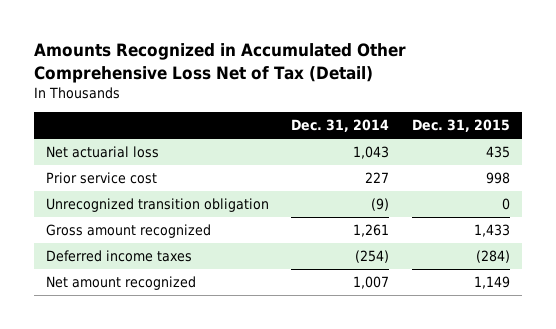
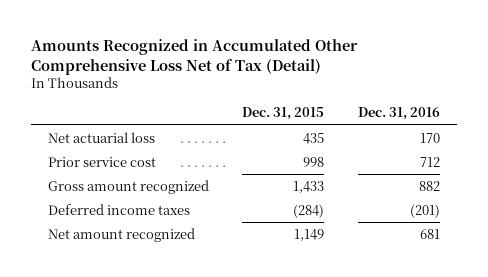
[291,119,390,133] Dec. 31, 2014 -> none
none -> [357,107,440,121] Dec. 31, 2016
[45,198,269,213] Unrecognized transition obligation -> none

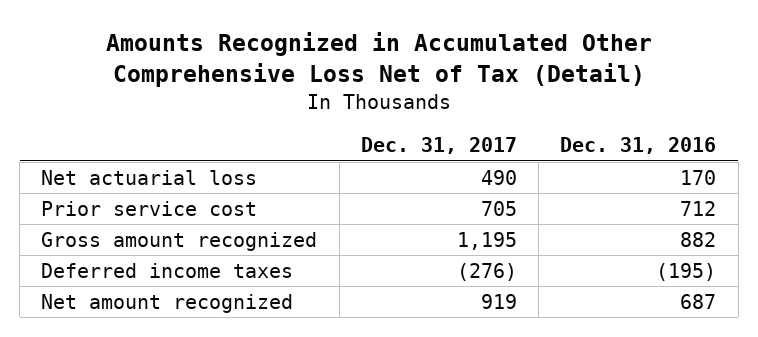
[242,107,325,121] Dec. 31, 2015 -> none
none -> [360,137,517,155] Dec. 31, 2017
[409,203,440,218] (201) -> [656,262,717,281] (195)
[419,228,440,239] 681 -> [680,293,717,309] 687

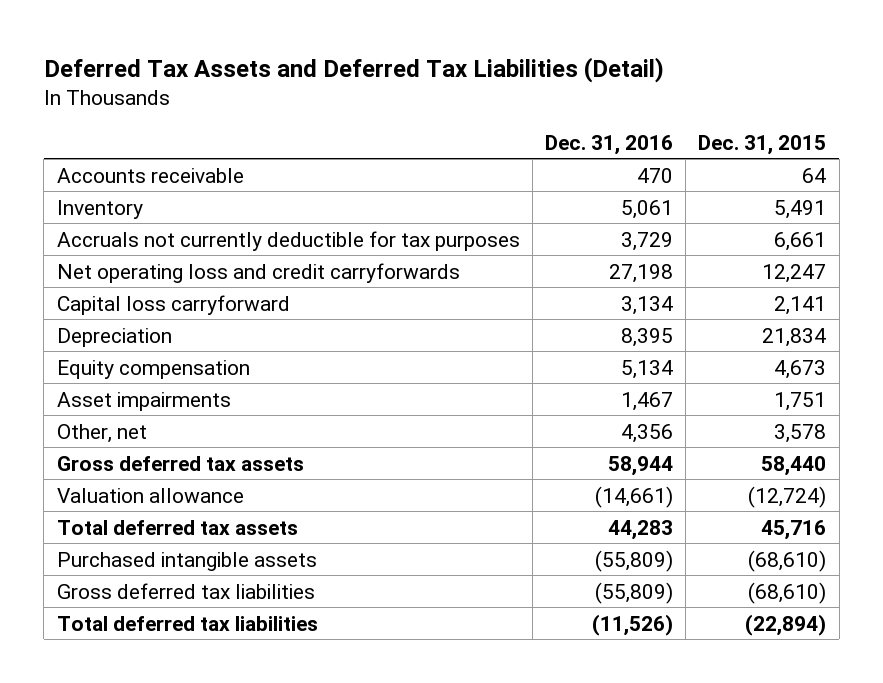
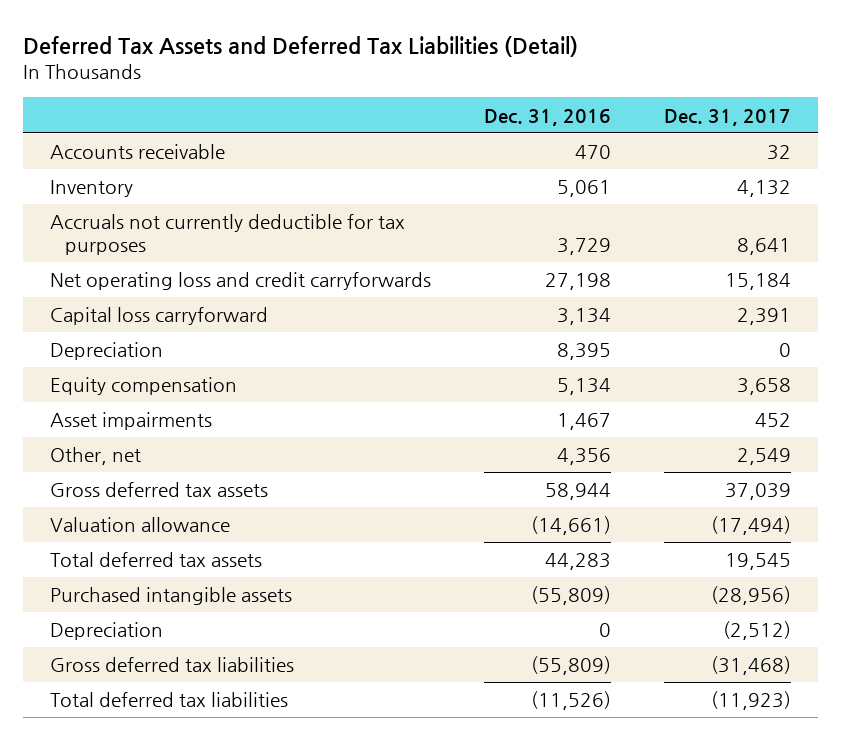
[698,134,827,155] Dec. 31, 2015 -> none
none -> [664,108,792,126] Dec. 31, 2017
none -> [49,622,163,641] Depreciation

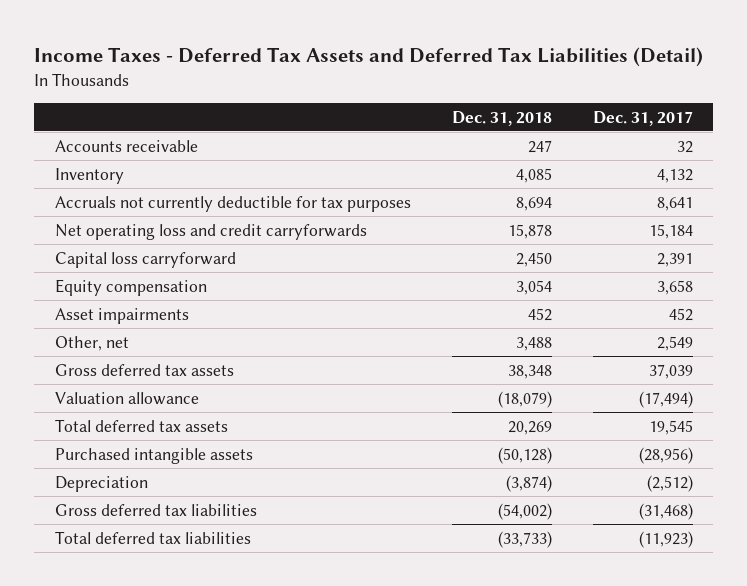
[23,35,579,57] Deferred Tax Assets and Deferred Tax Liabilities (Detail) -> [34,46,704,67] Income Taxes - Deferred Tax Assets and Deferred Tax Liabilities (Detail)
[483,108,611,126] Dec. 31, 2016 -> none
none -> [451,110,552,126] Dec. 31, 2018
[49,342,163,361] Depreciation -> none

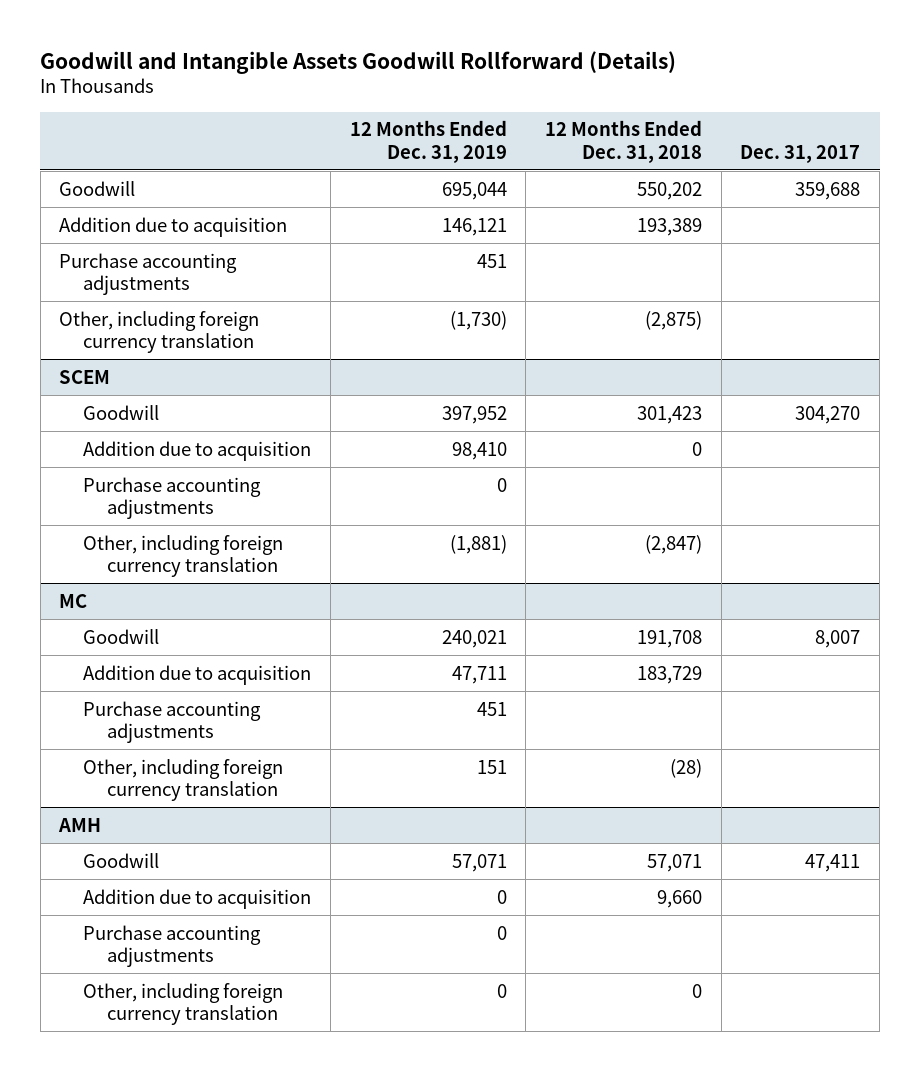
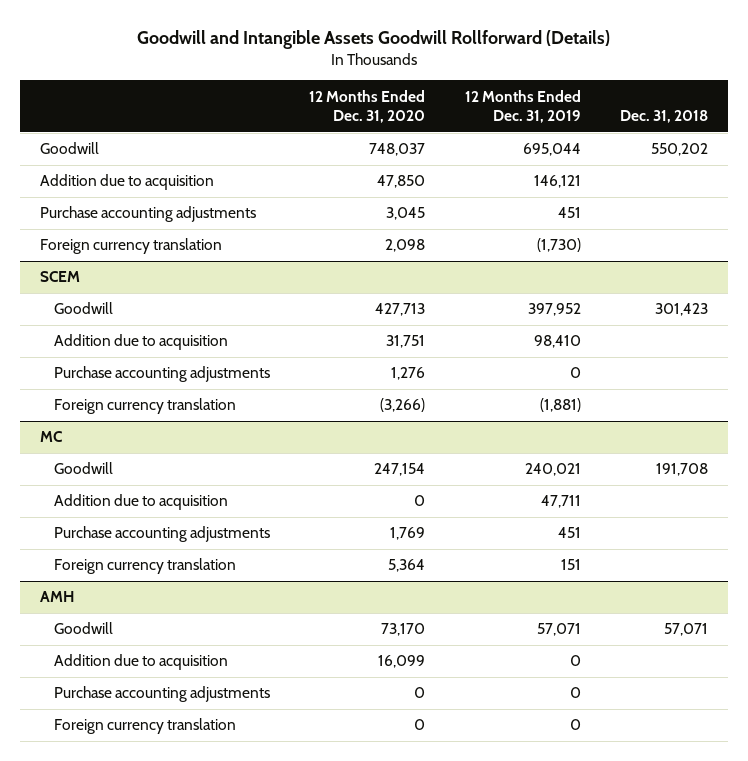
[544,120,702,163] 12 Months Ended Dec. 31, 2018 -> none
[740,144,861,163] Dec. 31, 2017 -> none
none -> [309,89,426,124] 12 Months Ended Dec. 31, 2020
none -> [620,110,709,124] Dec. 31, 2018
[59,310,260,353] Other, including foreign currency translation -> [39,238,222,255] Foreign currency translation
[83,534,284,577] Other, including foreign currency translation -> [53,398,236,415] Foreign currency translation
[83,758,284,801] Other, including foreign currency translation -> [53,558,236,575] Foreign currency translation
[83,982,284,1025] Other, including foreign currency translation -> [53,718,236,735] Foreign currency translation

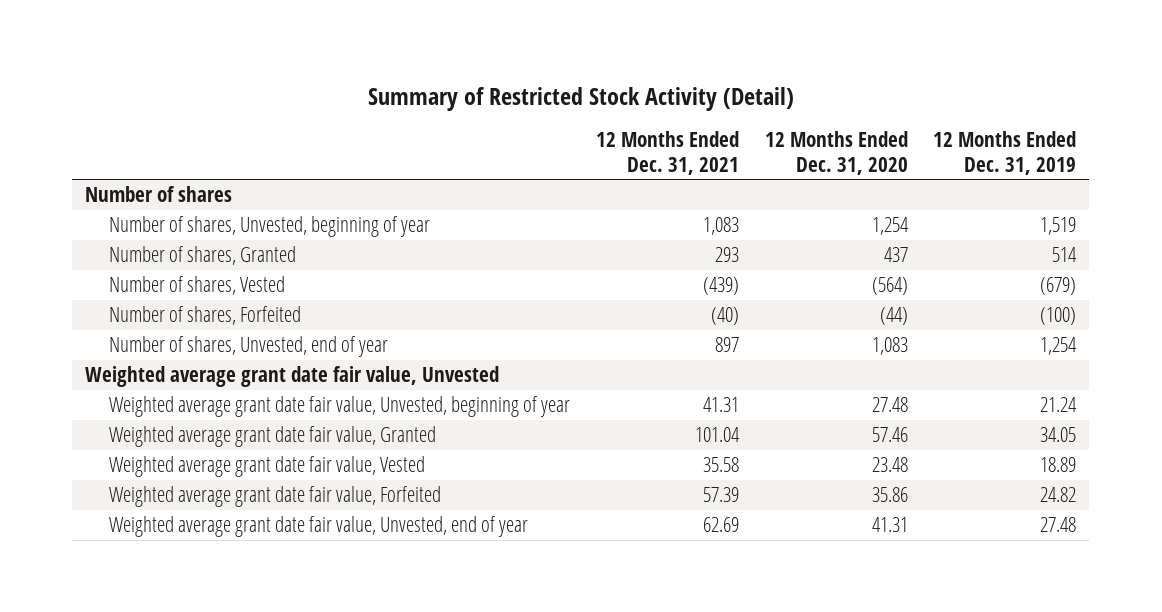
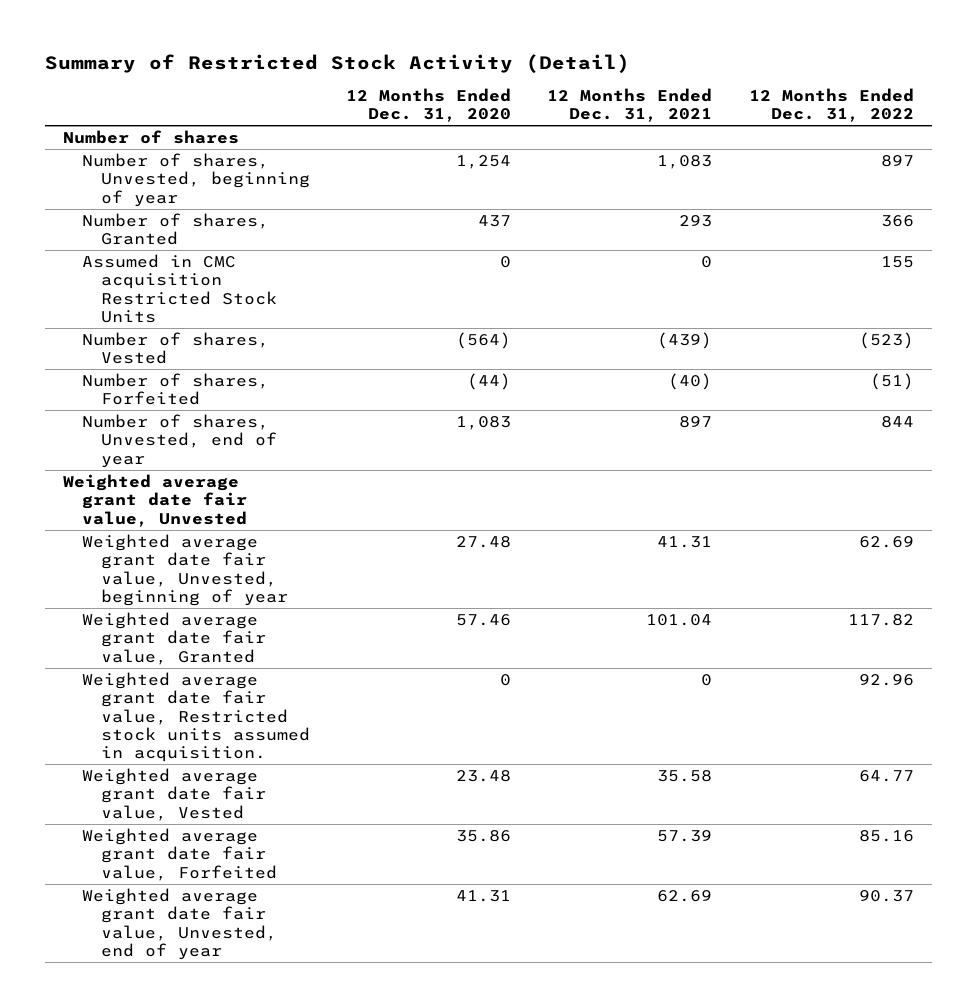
[933,131,1077,175] 12 Months Ended Dec. 31, 2019 -> none
none -> [748,88,914,123] 12 Months Ended Dec. 31, 2022
none -> [81,253,277,324] Assumed in CMC acquisition Restricted Stock Units
none -> [81,671,310,763] Weighted average grant date fair value, Restricted stock units assumed in acquisition.

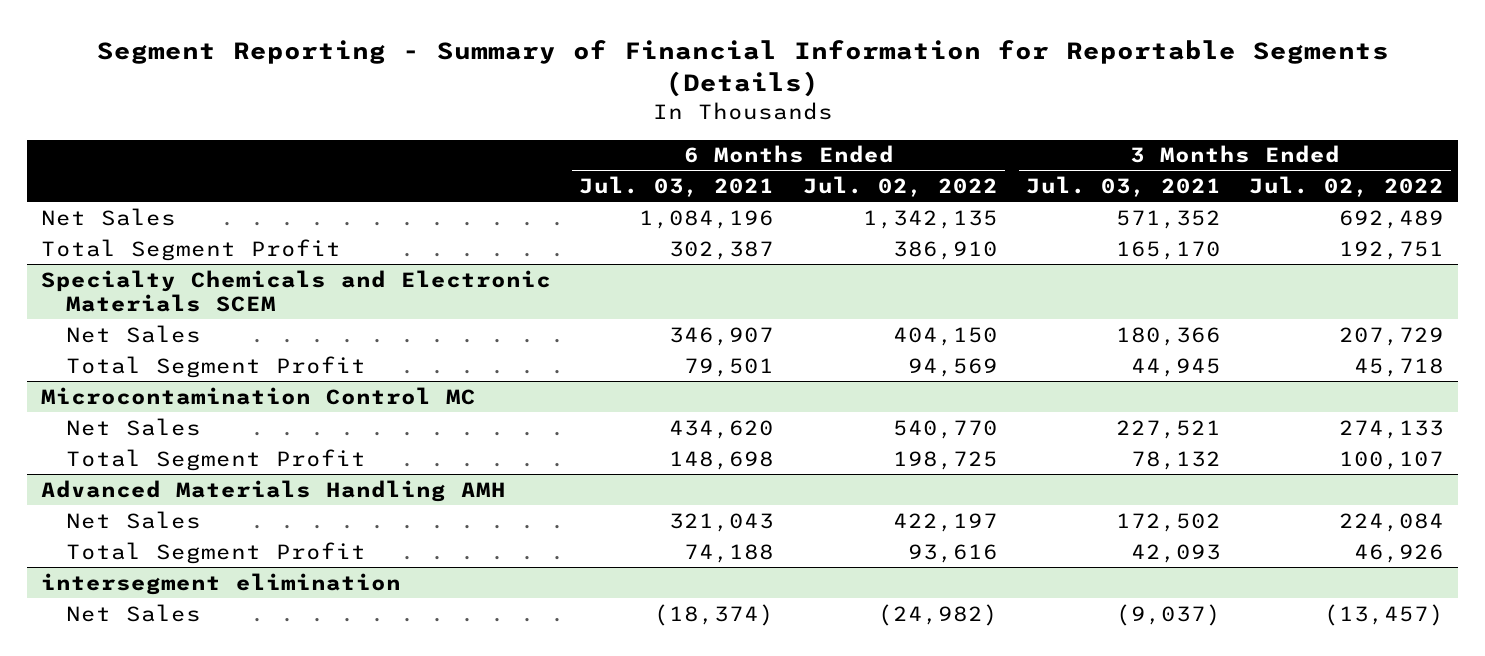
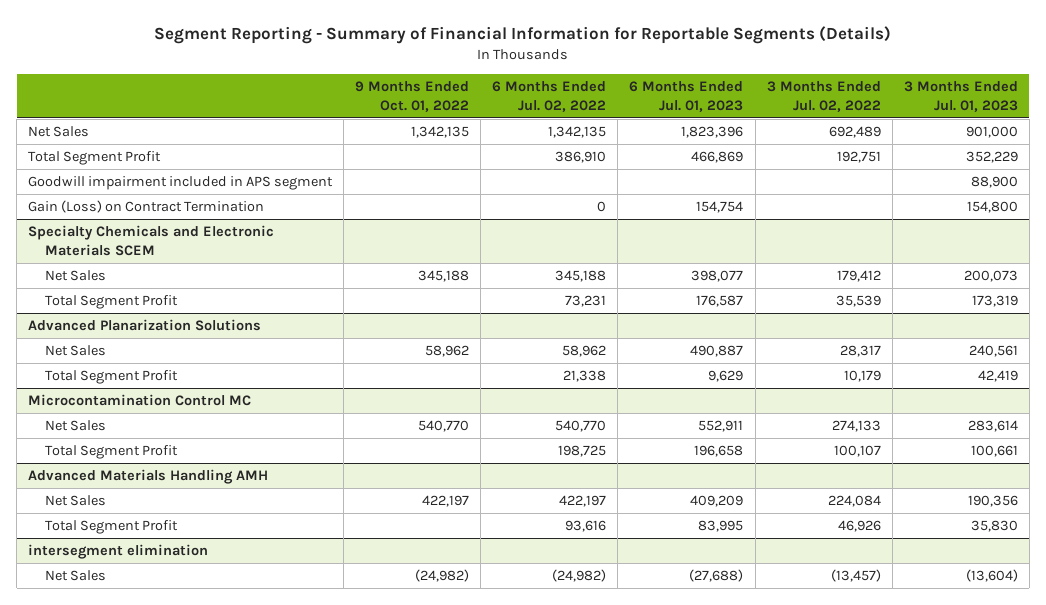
[579,176,775,198] Jul. 03, 2021 -> none
[1025,176,1221,198] Jul. 03, 2021 -> none
none -> [355,81,470,112] 9 Months Ended Oct. 01, 2022
none -> [629,81,744,112] 6 Months Ended Jul. 01, 2023
none -> [903,81,1018,112] 3 Months Ended Jul. 01, 2023
none -> [28,176,334,191] Goodwill impairment included in APS segment
none -> [28,200,265,214] Gain (Loss) on Contract Termination
[892,326,998,346] 404,150 -> [555,270,607,283] 345,188
[1339,326,1445,346] 207,729 -> [836,270,881,283] 179,412
[907,357,998,377] 94,569 -> [565,295,607,308] 73,231
[1354,357,1445,377] 45,718 -> [835,295,881,308] 35,539
none -> [28,319,262,332] Advanced Planarization Solutions
none -> [45,345,107,357] Net Sales
none -> [45,370,179,385] Total Segment Profit

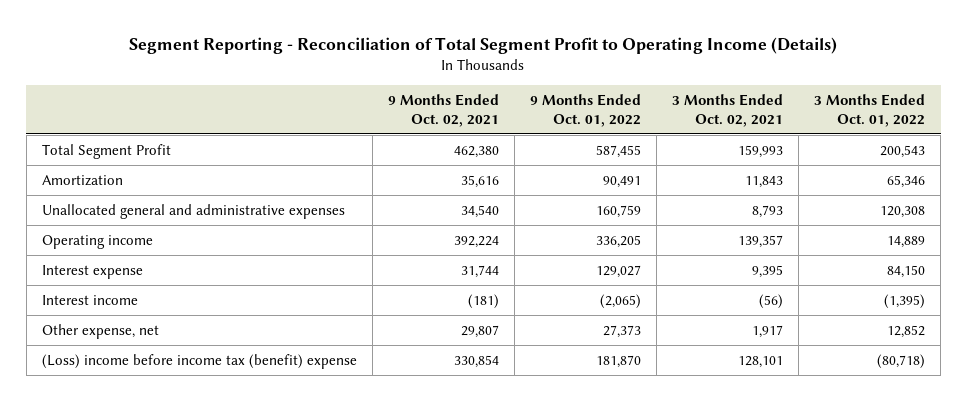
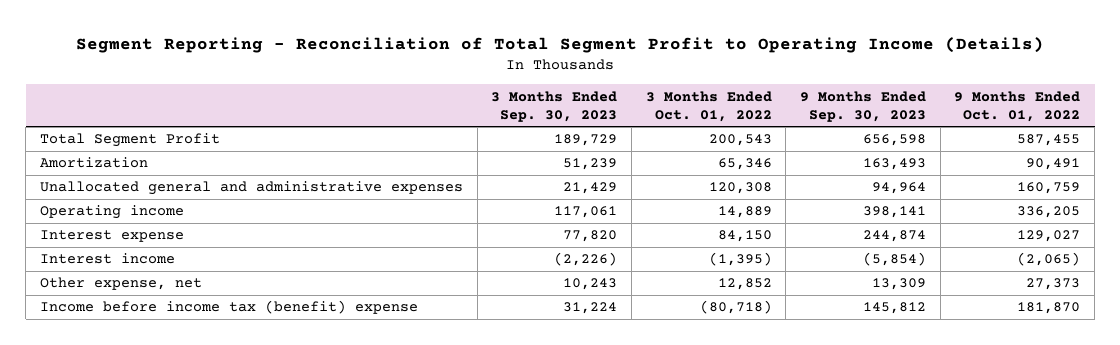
[387,93,499,127] 9 Months Ended Oct. 02, 2021 -> none
[672,93,784,127] 3 Months Ended Oct. 02, 2021 -> none
none -> [491,90,618,122] 3 Months Ended Sep. 30, 2023
none -> [800,90,927,122] 9 Months Ended Sep. 30, 2023
[41,353,357,369] (Loss) income before income tax (benefit) expense -> [39,300,418,315] Income before income tax (benefit) expense

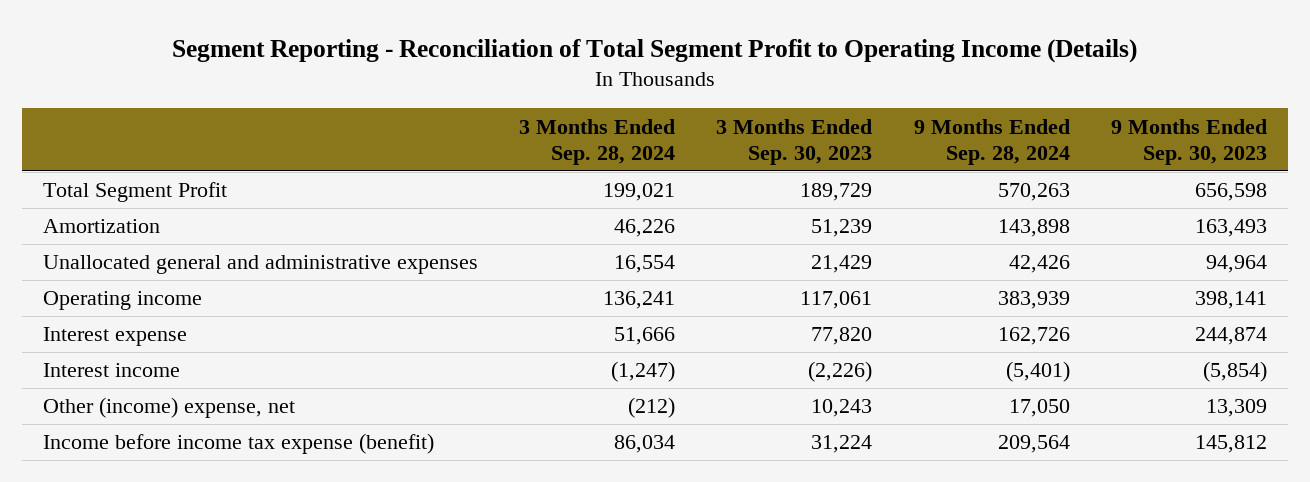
[645,90,772,122] 3 Months Ended Oct. 01, 2022 -> none
[954,90,1081,122] 9 Months Ended Oct. 01, 2022 -> none
none -> [519,118,676,165] 3 Months Ended Sep. 28, 2024
none -> [913,118,1070,165] 9 Months Ended Sep. 28, 2024
[39,277,202,291] Other expense, net -> [42,397,295,419] Other (income) expense, net
[39,300,418,315] Income before income tax (benefit) expense -> [42,433,434,455] Income before income tax expense (benefit)

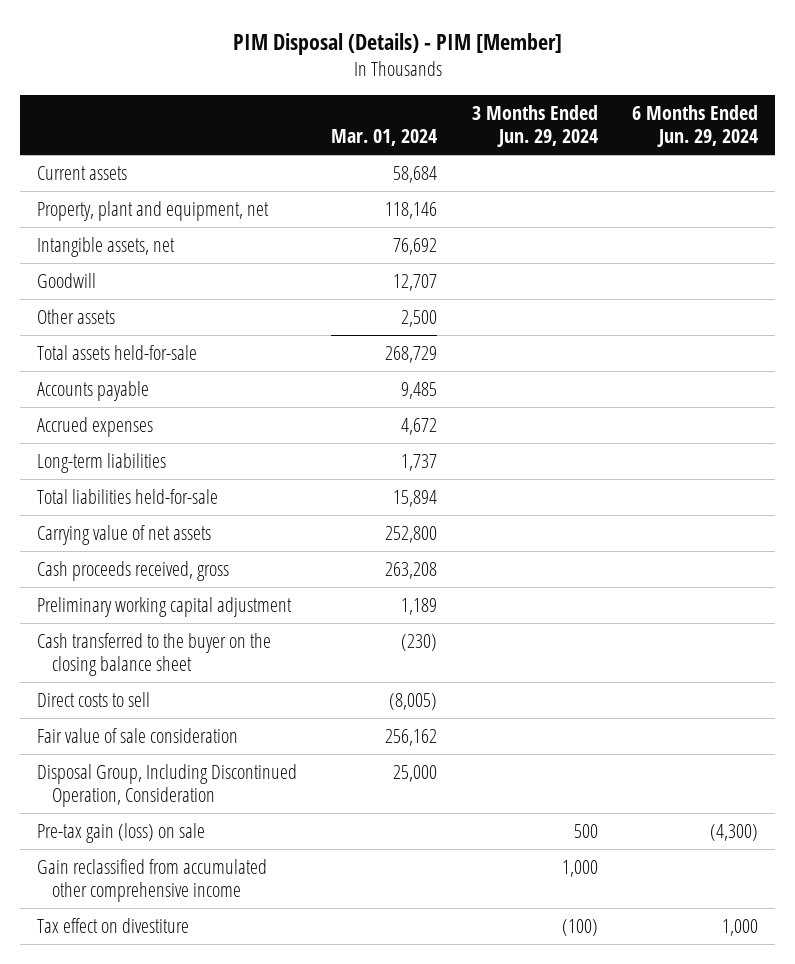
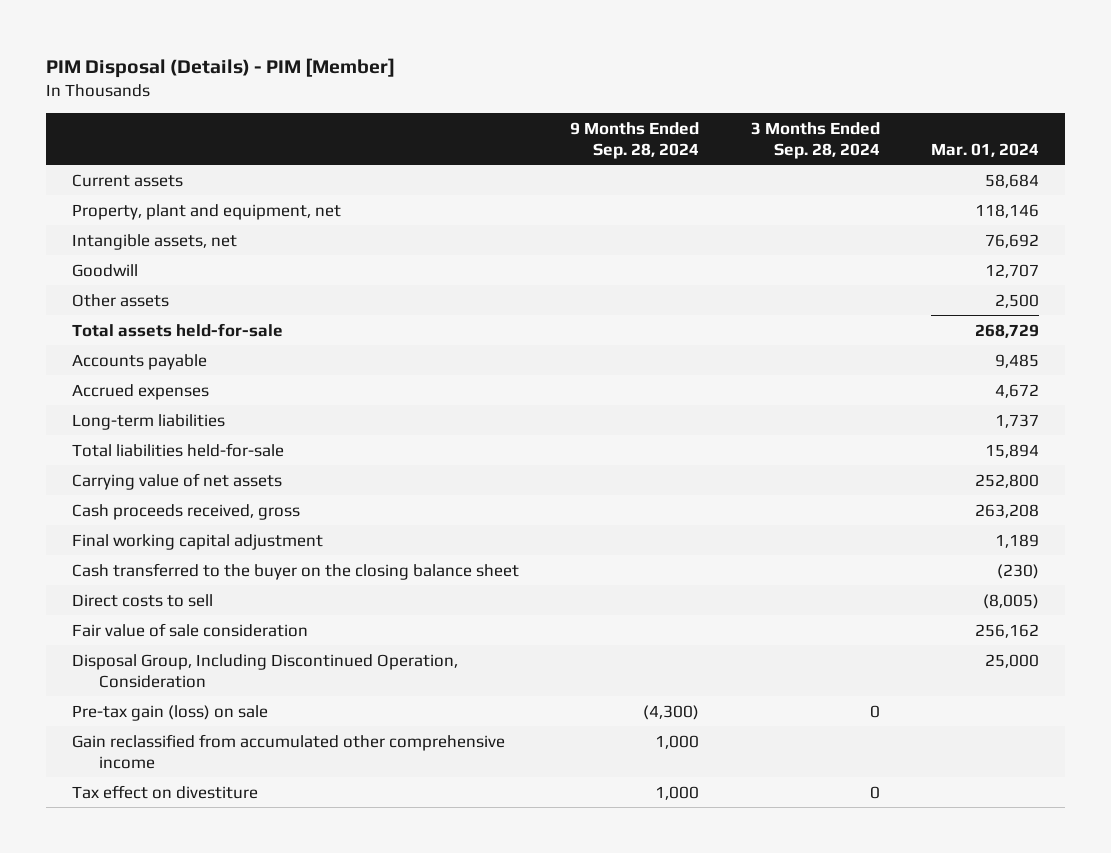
[471,104,598,148] 3 Months Ended Jun. 29, 2024 -> none
[632,104,759,148] 6 Months Ended Jun. 29, 2024 -> none
none -> [570,121,700,159] 9 Months Ended Sep. 28, 2024
none -> [750,121,880,159] 3 Months Ended Sep. 28, 2024
[37,596,293,617] Preliminary working capital adjustment -> [72,533,324,550] Final working capital adjustment

